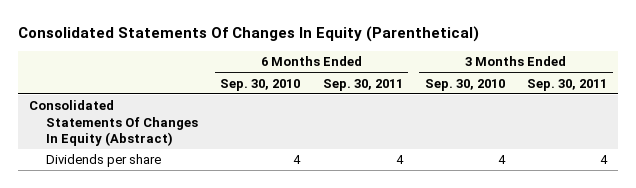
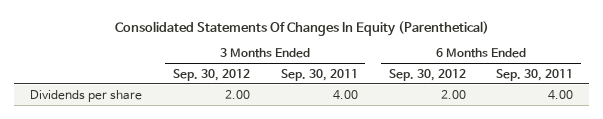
[220,78,301,91] Sep. 30, 2010 -> none
[424,78,505,91] Sep. 30, 2010 -> none
none -> [172,68,250,81] Sep. 30, 2012
none -> [388,68,466,81] Sep. 30, 2012
[29,100,199,147] Consolidated Statements Of Changes In Equity (Abstract) -> none
[395,155,404,165] 4 -> [548,90,574,101] 4.00
[600,155,609,165] 4 -> [332,90,358,101] 4.00

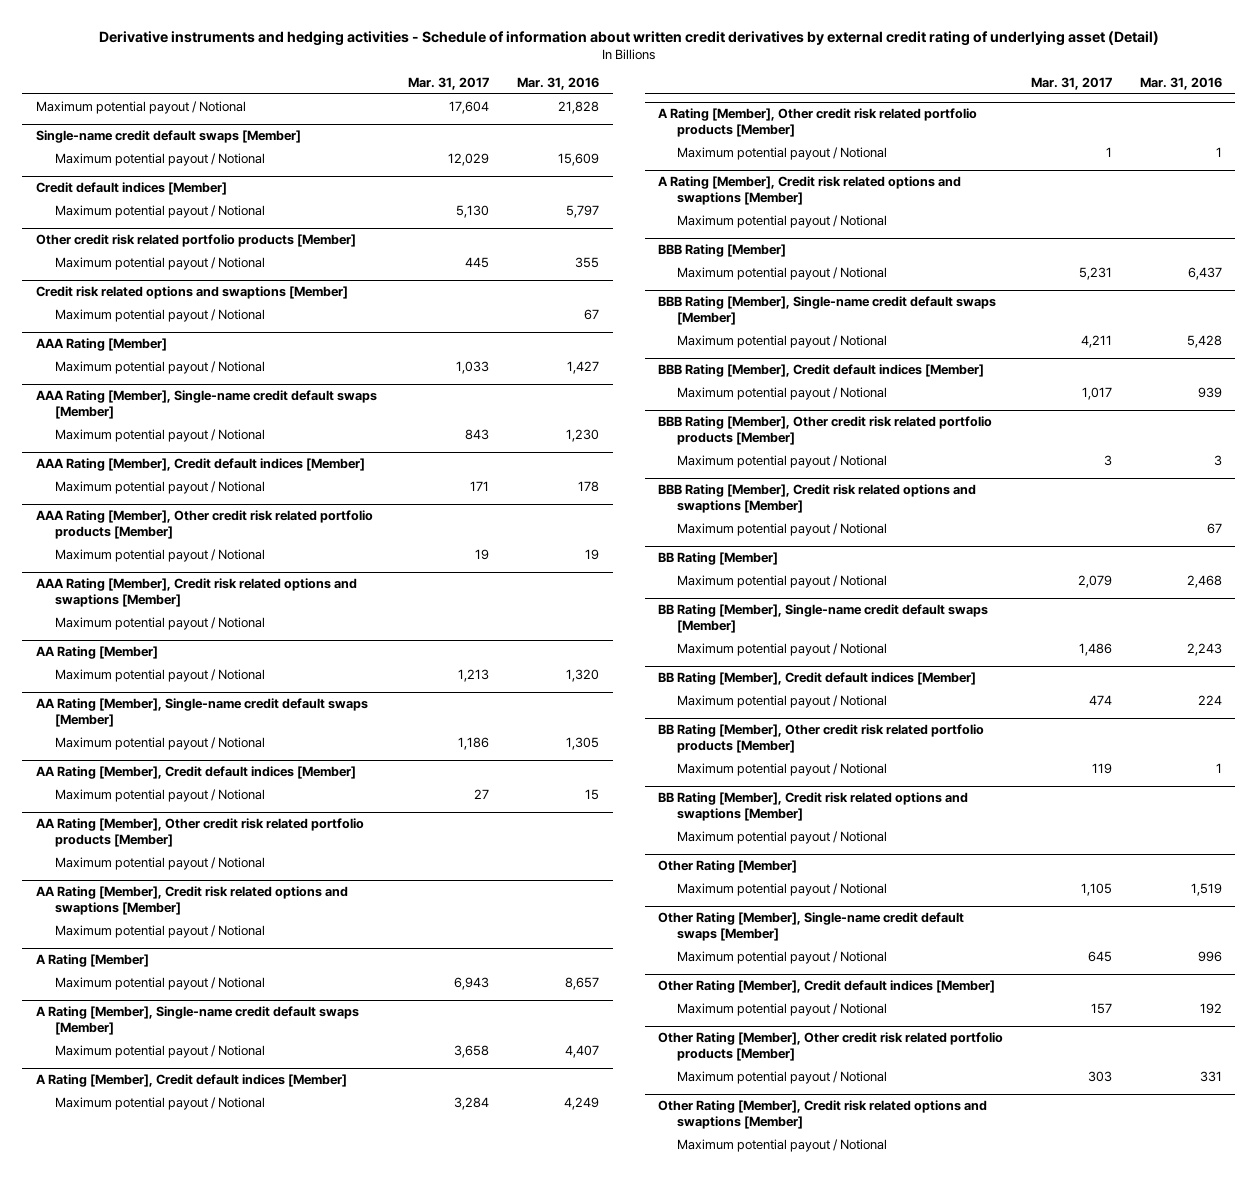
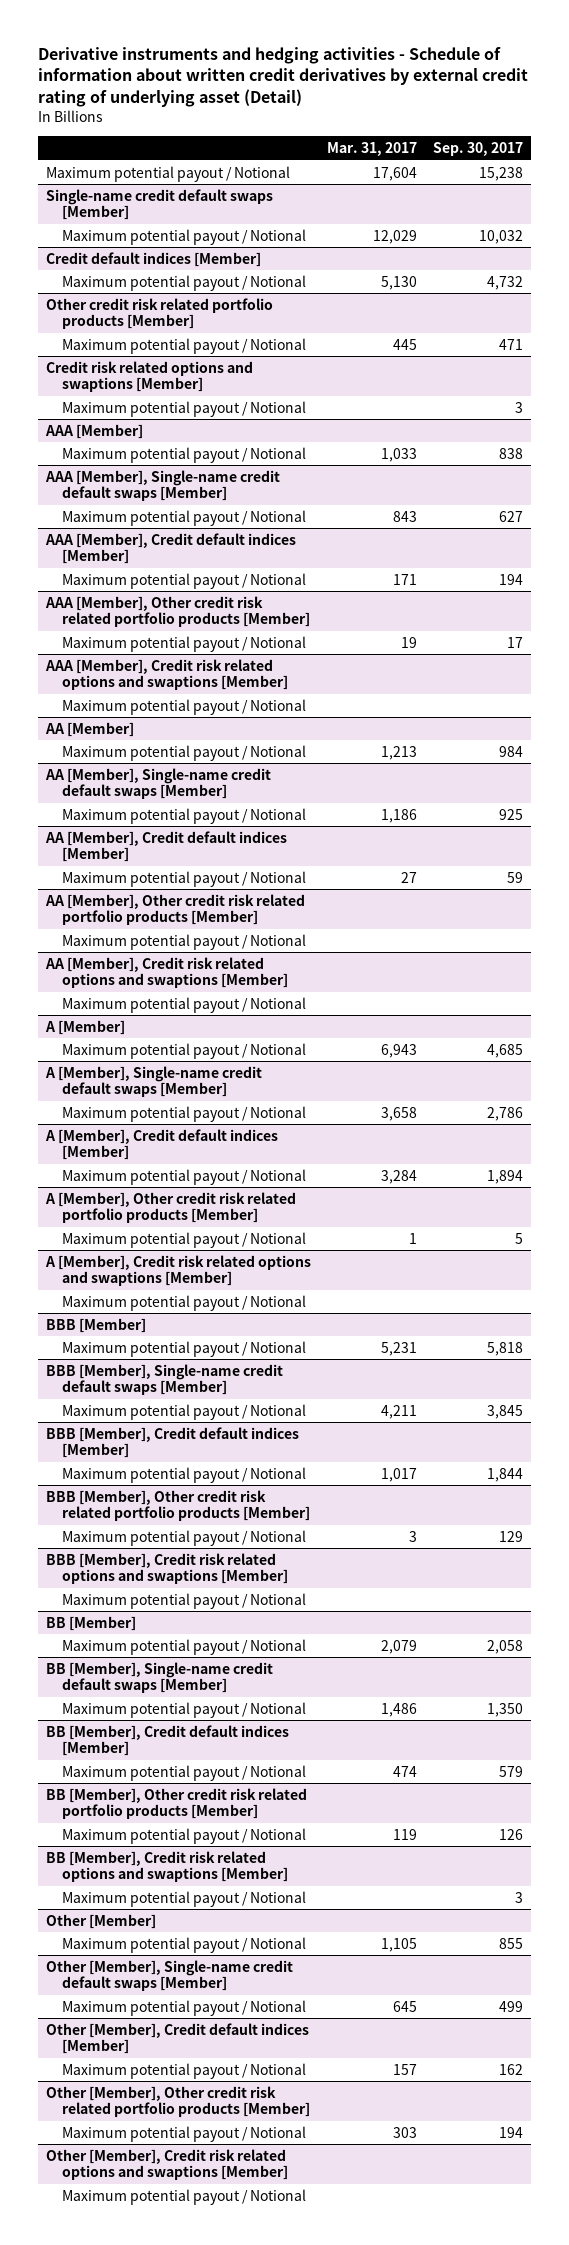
[516,77,599,91] Mar. 31, 2016 -> none
none -> [433,142,524,157] Sep. 30, 2017
[35,338,167,352] AAA Rating [Member] -> [44,423,143,439] AAA [Member]
[35,390,377,420] AAA Rating [Member], Single-name credit default swaps [Member] -> [44,469,280,502] AAA [Member], Single-name credit default swaps [Member]
[35,458,365,472] AAA Rating [Member], Credit default indices [Member] -> [44,532,296,565] AAA [Member], Credit default indices [Member]
[35,510,373,540] AAA Rating [Member], Other credit risk related portfolio products [Member] -> [44,595,311,628] AAA [Member], Other credit risk related portfolio products [Member]
[35,578,357,608] AAA Rating [Member], Credit risk related options and swaptions [Member] -> [44,658,289,691] AAA [Member], Credit risk related options and swaptions [Member]
[35,646,158,660] AA Rating [Member] -> [44,721,134,737] AA [Member]
[35,698,368,728] AA Rating [Member], Single-name credit default swaps [Member] -> [44,767,271,800] AA [Member], Single-name credit default swaps [Member]
[35,766,356,780] AA Rating [Member], Credit default indices [Member] -> [44,830,287,863] AA [Member], Credit default indices [Member]
[35,818,364,848] AA Rating [Member], Other credit risk related portfolio products [Member] -> [44,893,305,926] AA [Member], Other credit risk related portfolio products [Member]
[35,886,348,916] AA Rating [Member], Credit risk related options and swaptions [Member] -> [44,956,289,989] AA [Member], Credit risk related options and swaptions [Member]
[35,954,149,968] A Rating [Member] -> [44,1019,125,1035] A [Member]
[35,1006,359,1036] A Rating [Member], Single-name credit default swaps [Member] -> [44,1065,262,1098] A [Member], Single-name credit default swaps [Member]
[35,1074,347,1088] A Rating [Member], Credit default indices [Member] -> [44,1128,278,1161] A [Member], Credit default indices [Member]
[658,108,978,138] A Rating [Member], Other credit risk related portfolio products [Member] -> [44,1191,296,1224] A [Member], Other credit risk related portfolio products [Member]
[658,176,962,206] A Rating [Member], Credit risk related options and swaptions [Member] -> [44,1254,311,1287] A [Member], Credit risk related options and swaptions [Member]
[658,244,787,258] BBB Rating [Member] -> [45,1317,146,1333] BBB [Member]
[658,296,997,326] BBB Rating [Member], Single-name credit default swaps [Member] -> [45,1363,283,1396] BBB [Member], Single-name credit default swaps [Member]
[658,364,985,378] BBB Rating [Member], Credit default indices [Member] -> [45,1426,299,1459] BBB [Member], Credit default indices [Member]
[658,416,993,446] BBB Rating [Member], Other credit risk related portfolio products [Member] -> [45,1489,311,1522] BBB [Member], Other credit risk related portfolio products [Member]
[658,484,977,514] BBB Rating [Member], Credit risk related options and swaptions [Member] -> [45,1552,289,1585] BBB [Member], Credit risk related options and swaptions [Member]
[658,552,779,566] BB Rating [Member] -> [45,1615,136,1631] BB [Member]
[658,604,989,634] BB Rating [Member], Single-name credit default swaps [Member] -> [45,1661,273,1694] BB [Member], Single-name credit default swaps [Member]
[658,672,977,686] BB Rating [Member], Credit default indices [Member] -> [45,1724,289,1757] BB [Member], Credit default indices [Member]
[658,724,985,754] BB Rating [Member], Other credit risk related portfolio products [Member] -> [45,1787,307,1820] BB [Member], Other credit risk related portfolio products [Member]
[658,792,969,822] BB Rating [Member], Credit risk related options and swaptions [Member] -> [45,1850,289,1883] BB [Member], Credit risk related options and swaptions [Member]
[658,860,798,874] Other Rating [Member] -> [45,1913,156,1929] Other [Member]
[658,912,965,942] Other Rating [Member], Single-name credit default swaps [Member] -> [45,1959,293,1992] Other [Member], Single-name credit default swaps [Member]
[658,980,996,994] Other Rating [Member], Credit default indices [Member] -> [45,2022,309,2055] Other [Member], Credit default indices [Member]
[658,1032,1004,1062] Other Rating [Member], Other credit risk related portfolio products [Member] -> [45,2085,311,2118] Other [Member], Other credit risk related portfolio products [Member]
[658,1100,988,1130] Other Rating [Member], Credit risk related options and swaptions [Member] -> [45,2148,289,2181] Other [Member], Credit risk related options and swaptions [Member]

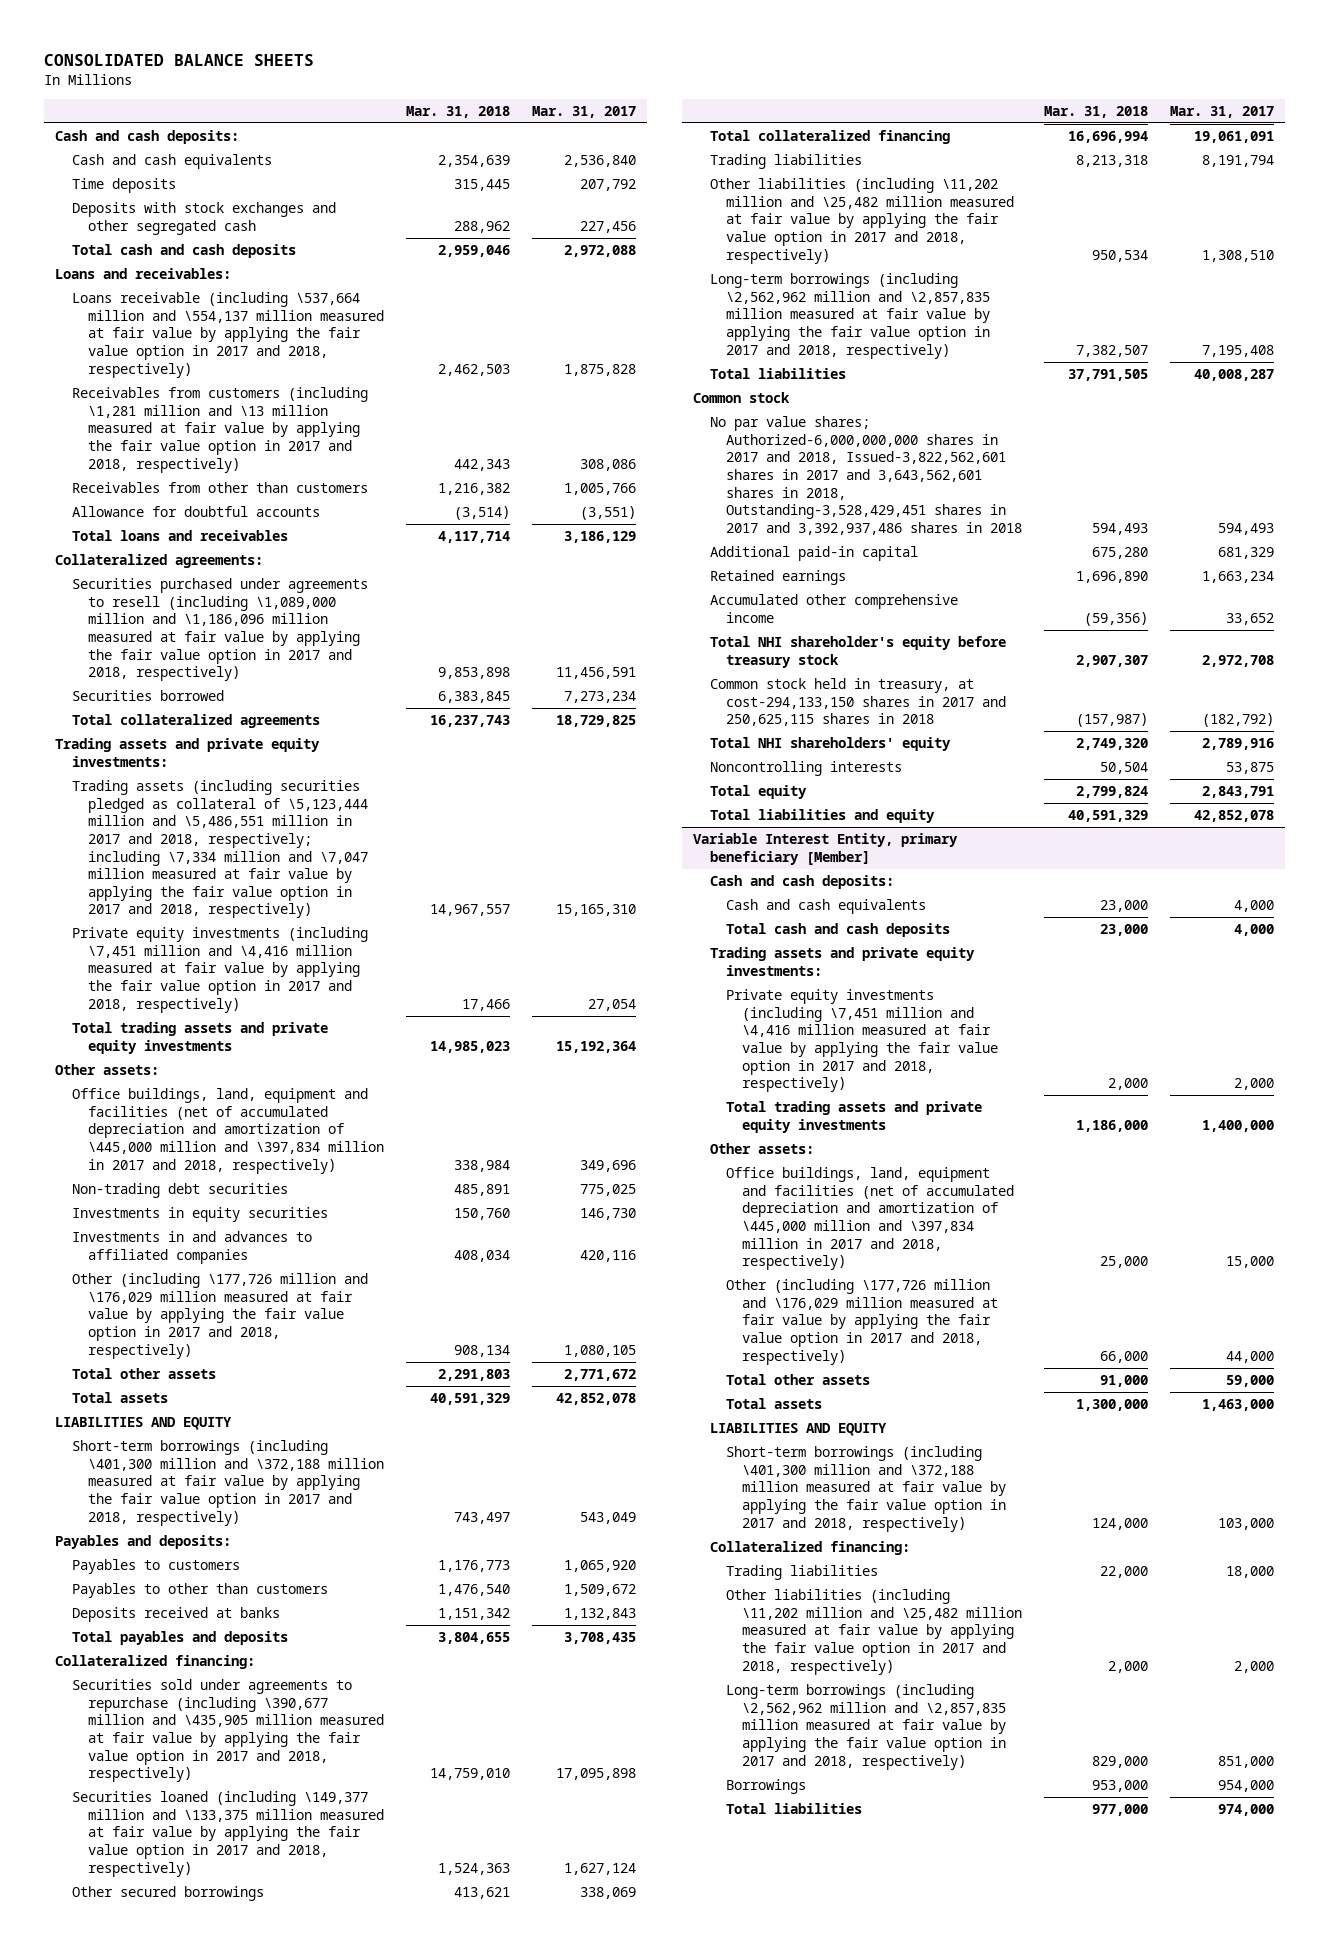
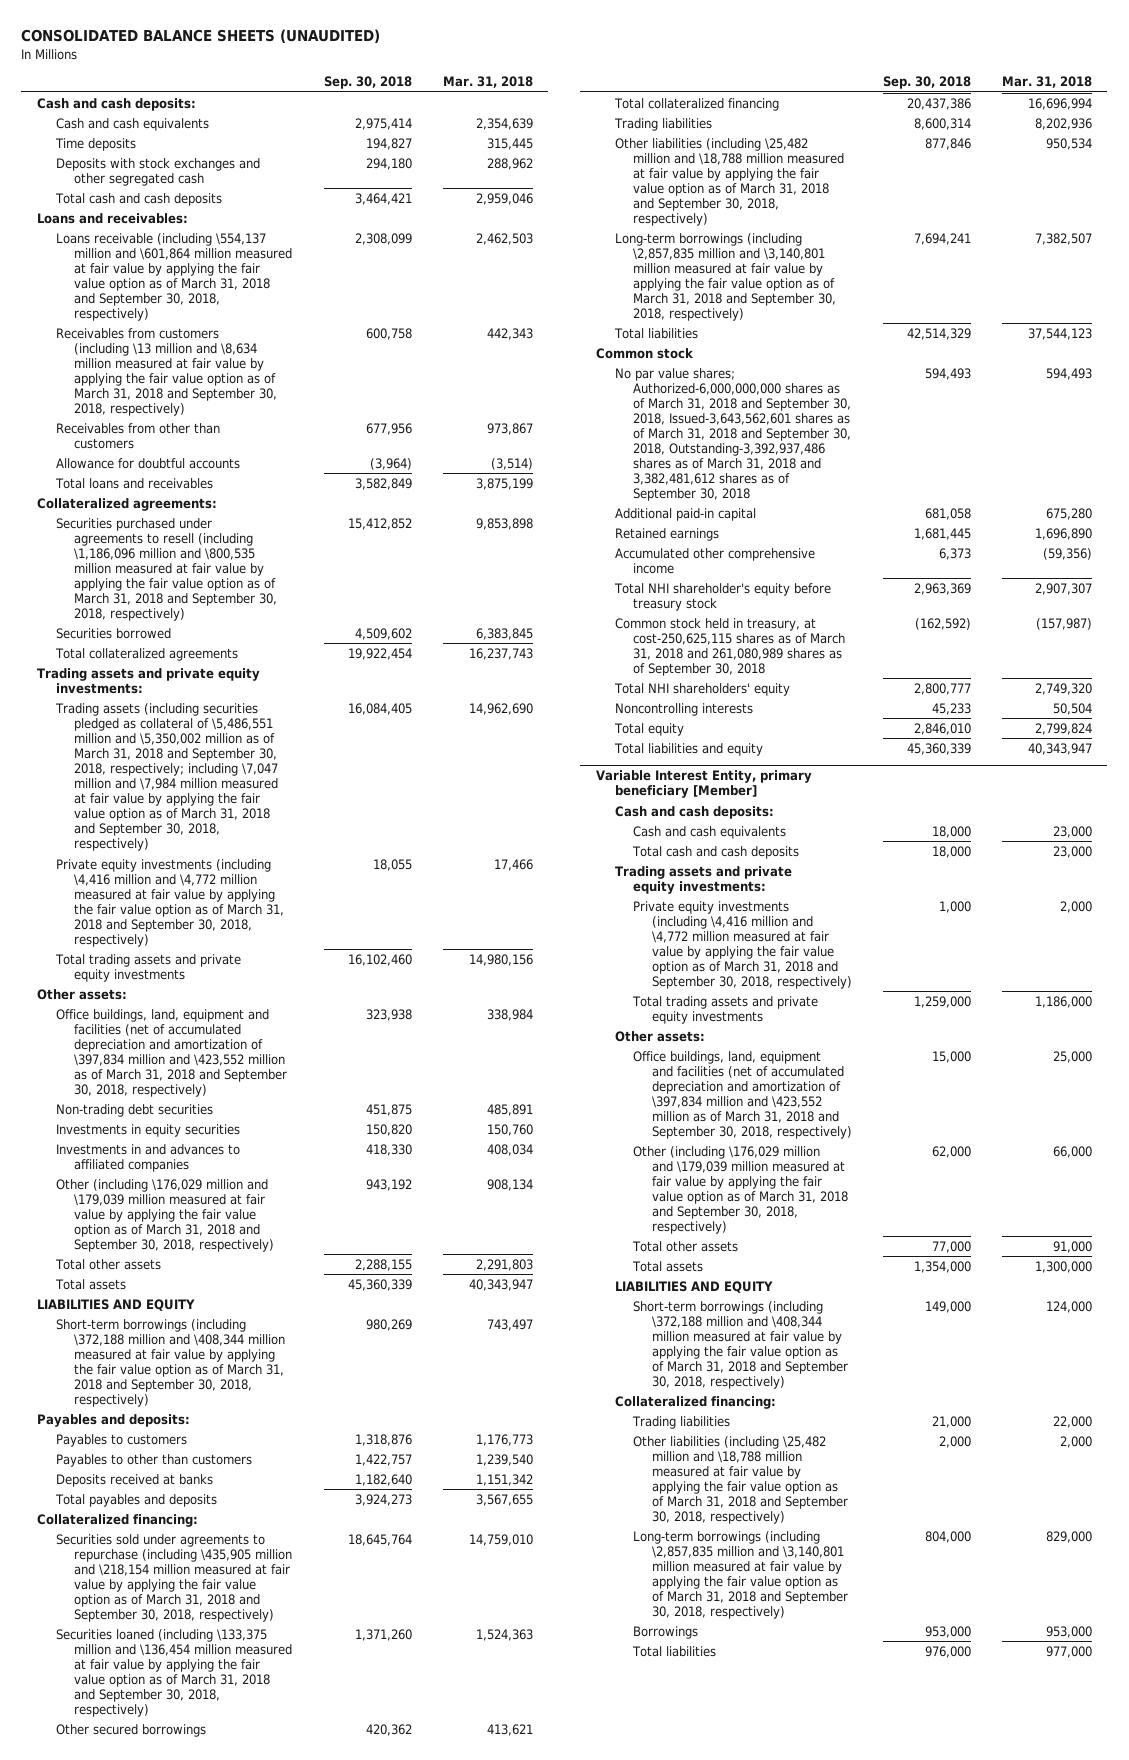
[44,53,315,66] CONSOLIDATED BALANCE SHEETS -> [21,29,381,44] CONSOLIDATED BALANCE SHEETS (UNAUDITED)
[532,105,637,118] Mar. 31, 2017 -> none
none -> [323,76,412,90] Sep. 30, 2018
[71,292,384,378] Loans receivable (including \537,664 million and \554,137 million measured at fair value by applying the fair value option in 2017 and 2018, respectively) -> [55,232,293,321] Loans receivable (including \554,137 million and \601,864 million measured at fair value by applying the fair value option as of March 31, 2018 and September 30, 2018, respectively)
[71,387,368,473] Receivables from customers (including \1,281 million and \13 million measured at fair value by applying the fair value option in 2017 and 2018, respectively) -> [55,327,278,416] Receivables from customers (including \13 million and \8,634 million measured at fair value by applying the fair value option as of March 31, 2018 and September 30, 2018, respectively)
[438,483,511,496] 1,216,382 -> [486,422,533,435] 973,867
[438,531,511,544] 4,117,714 -> [475,477,533,490] 3,875,199
[71,578,368,682] Securities purchased under agreements to resell (including \1,089,000 million and \1,186,096 million measured at fair value by applying the fair value option in 2017 and 2018, respectively) -> [55,517,278,622] Securities purchased under agreements to resell (including \1,186,096 million and \800,535 million measured at fair value by applying the fair value option as of March 31, 2018 and September 30, 2018, respectively)
[71,780,368,919] Trading assets (including securities pledged as collateral of \5,123,444 million and \5,486,551 million in 2017 and 2018, respectively; including \7,334 million and \7,047 million measured at fair value by applying the fair value option in 2017 and 2018, respectively) -> [54,702,279,852] Trading assets (including securities pledged as collateral of \5,486,551 million and \5,350,002 million as of March 31, 2018 and September 30, 2018, respectively; including \7,047 million and \7,984 million measured at fair value by applying the fair value option as of March 31, 2018 and September 30, 2018, respectively)
[430,904,511,917] 14,967,557 -> [468,702,533,715] 14,962,690
[71,927,368,1013] Private equity investments (including \7,451 million and \4,416 million measured at fair value by applying the fair value option in 2017 and 2018, respectively) -> [55,858,285,947] Private equity investments (including \4,416 million and \4,772 million measured at fair value by applying the fair value option as of March 31, 2018 and September 30, 2018, respectively)
[430,1040,511,1053] 14,985,023 -> [468,953,533,966] 14,980,156
[71,1088,384,1174] Office buildings, land, equipment and facilities (net of accumulated depreciation and amortization of \445,000 million and \397,834 million in 2017 and 2018, respectively) -> [55,1008,288,1097] Office buildings, land, equipment and facilities (net of accumulated depreciation and amortization of \397,834 million and \423,552 million as of March 31, 2018 and September 30, 2018, respectively)
[71,1273,368,1359] Other (including \177,726 million and \176,029 million measured at fair value by applying the fair value option in 2017 and 2018, respectively) -> [55,1178,275,1252] Other (including \176,029 million and \179,039 million measured at fair value by applying the fair value option as of March 31, 2018 and September 30, 2018, respectively)
[430,1393,511,1406] 40,591,329 -> [468,1278,533,1291] 40,343,947
[71,1440,384,1526] Short-term borrowings (including \401,300 million and \372,188 million measured at fair value by applying the fair value option in 2017 and 2018, respectively) -> [55,1318,286,1407] Short-term borrowings (including \372,188 million and \408,344 million measured at fair value by applying the fair value option as of March 31, 2018 and September 30, 2018, respectively)
[438,1584,511,1597] 1,476,540 -> [475,1453,533,1466] 1,239,540
[438,1632,511,1645] 3,804,655 -> [475,1493,533,1506] 3,567,655
[71,1679,384,1783] Securities sold under agreements to repurchase (including \390,677 million and \435,905 million measured at fair value by applying the fair value option in 2017 and 2018, respectively) -> [55,1533,293,1622] Securities sold under agreements to repurchase (including \435,905 million and \218,154 million measured at fair value by applying the fair value option as of March 31, 2018 and September 30, 2018, respectively)
[71,1791,384,1877] Securities loaned (including \149,377 million and \133,375 million measured at fair value by applying the fair value option in 2017 and 2018, respectively) -> [55,1628,293,1717] Securities loaned (including \133,375 million and \136,454 million measured at fair value by applying the fair value option as of March 31, 2018 and September 30, 2018, respectively)
[1076,155,1149,168] 8,213,318 -> [1034,117,1092,130] 8,202,936
[709,178,1014,264] Other liabilities (including \11,202 million and \25,482 million measured at fair value by applying the fair value option in 2017 and 2018, respectively) -> [614,137,845,226] Other liabilities (including \25,482 million and \18,788 million measured at fair value by applying the fair value option as of March 31, 2018 and September 30, 2018, respectively)
[709,273,990,359] Long-term borrowings (including \2,562,962 million and \2,857,835 million measured at fair value by applying the fair value option in 2017 and 2018, respectively) -> [614,232,837,321] Long-term borrowings (including \2,857,835 million and \3,140,801 million measured at fair value by applying the fair value option as of March 31, 2018 and September 30, 2018, respectively)
[1068,369,1149,382] 37,791,505 -> [1027,327,1092,340] 37,544,123
[709,416,1022,535] No par value shares; Authorized-6,000,000,000 shares in 2017 and 2018, Issued-3,822,562,601 shares in 2017 and 3,643,562,601 shares in 2018, Outstanding-3,528,429,451 shares in 2017 and 3,392,937,486 shares in 2018 -> [614,367,852,502] No par value shares; Authorized-6,000,000,000 shares as of March 31, 2018 and September 30, 2018, Issued-3,643,562,601 shares as of March 31, 2018 and September 30, 2018, Outstanding-3,392,937,486 shares as of March 31, 2018 and 3,382,481,612 shares as of September 30, 2018
[709,678,1006,727] Common stock held in treasury, at cost-294,133,150 shares in 2017 and 250,625,115 shares in 2018 -> [614,617,846,676] Common stock held in treasury, at cost-250,625,115 shares as of March 31, 2018 and 261,080,989 shares as of September 30, 2018
[1068,810,1149,823] 40,591,329 -> [1027,742,1092,755] 40,343,947
[725,989,999,1093] Private equity investments (including \7,451 million and \4,416 million measured at fair value by applying the fair value option in 2017 and 2018, respectively) -> [633,900,853,989] Private equity investments (including \4,416 million and \4,772 million measured at fair value by applying the fair value option as of March 31, 2018 and September 30, 2018, respectively)
[725,1167,1015,1271] Office buildings, land, equipment and facilities (net of accumulated depreciation and amortization of \445,000 million and \397,834 million in 2017 and 2018, respectively) -> [633,1050,853,1139] Office buildings, land, equipment and facilities (net of accumulated depreciation and amortization of \397,834 million and \423,552 million as of March 31, 2018 and September 30, 2018, respectively)
[725,1279,999,1365] Other (including \177,726 million and \176,029 million measured at fair value by applying the fair value option in 2017 and 2018, respectively) -> [633,1145,849,1234] Other (including \176,029 million and \179,039 million measured at fair value by applying the fair value option as of March 31, 2018 and September 30, 2018, respectively)
[725,1446,1007,1532] Short-term borrowings (including \401,300 million and \372,188 million measured at fair value by applying the fair value option in 2017 and 2018, respectively) -> [633,1300,849,1389] Short-term borrowings (including \372,188 million and \408,344 million measured at fair value by applying the fair value option as of March 31, 2018 and September 30, 2018, respectively)
[725,1589,1023,1675] Other liabilities (including \11,202 million and \25,482 million measured at fair value by applying the fair value option in 2017 and 2018, respectively) -> [633,1435,849,1524] Other liabilities (including \25,482 million and \18,788 million measured at fair value by applying the fair value option as of March 31, 2018 and September 30, 2018, respectively)
[725,1684,1007,1770] Long-term borrowings (including \2,562,962 million and \2,857,835 million measured at fair value by applying the fair value option in 2017 and 2018, respectively) -> [633,1530,849,1619] Long-term borrowings (including \2,857,835 million and \3,140,801 million measured at fair value by applying the fair value option as of March 31, 2018 and September 30, 2018, respectively)

